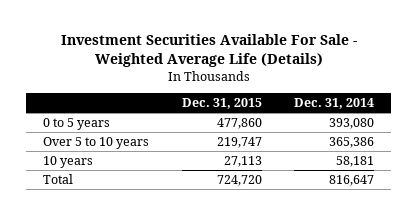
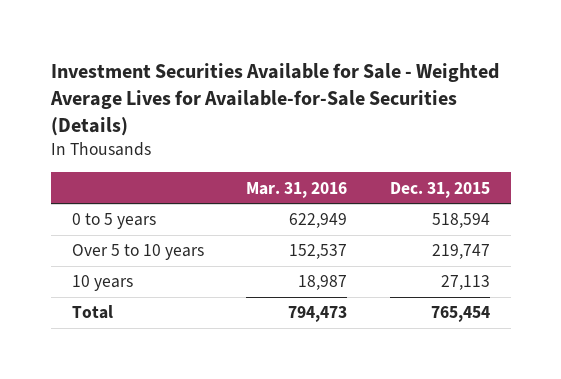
[60,34,357,68] Investment Securities Available For Sale - Weighted Average Life (Details) -> [49,62,499,136] Investment Securities Available for Sale - Weighted Average Lives for Available-for-Sale Securities (Details)
[294,98,375,110] Dec. 31, 2014 -> none
none -> [246,181,348,198] Mar. 31, 2016
[216,117,262,129] 477,860 -> [431,213,490,229] 518,594
[216,174,262,186] 724,720 -> [430,306,490,323] 765,454

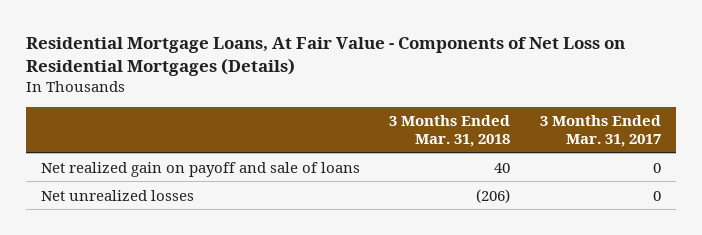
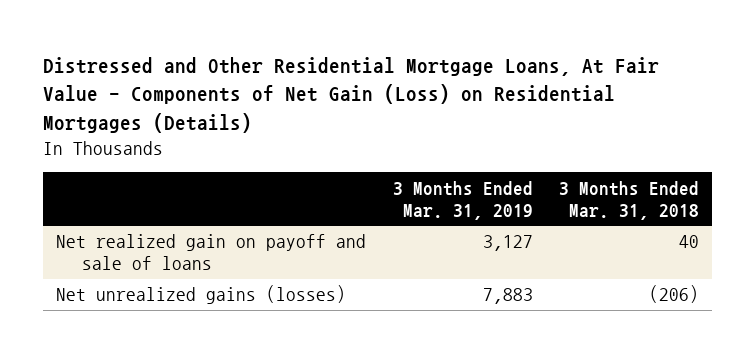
[25,36,625,76] Residential Mortgage Loans, At Fair Value - Components of Net Loss on Residential Mortgages (Details) -> [43,56,660,134] Distressed and Other Residential Mortgage Loans, At Fair Value - Components of Net Gain (Loss) on Residential Mortgages (Details)
[539,115,661,147] 3 Months Ended Mar. 31, 2017 -> none
none -> [392,180,533,220] 3 Months Ended Mar. 31, 2019
[40,189,194,201] Net unrealized losses -> [56,285,347,305] Net unrealized gains (losses)

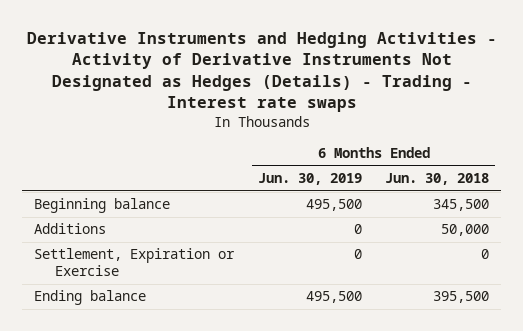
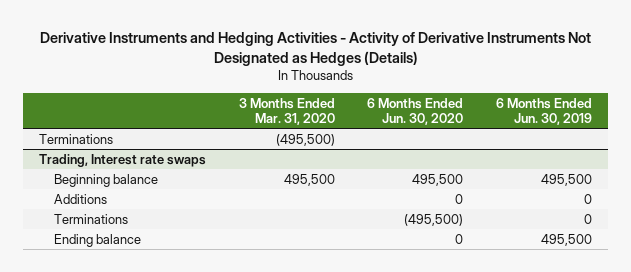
[26,31,497,113] Derivative Instruments and Hedging Activities - Activity of Derivative Instruments Not Designated as Hedges (Details) - Trading - Interest rate swaps -> [39,31,591,66] Derivative Instruments and Hedging Activities - Activity of Derivative Instruments Not Designated as Hedges (Details)
[385,173,490,186] Jun. 30, 2018 -> none
none -> [238,97,335,126] 3 Months Ended Mar. 31, 2020
none -> [367,97,464,126] 6 Months Ended Jun. 30, 2020
none -> [39,133,114,144] Terminations
none -> [39,153,207,167] Trading, Interest rate swaps
[34,248,236,277] Settlement, Expiration or Exercise -> [53,213,128,224] Terminations

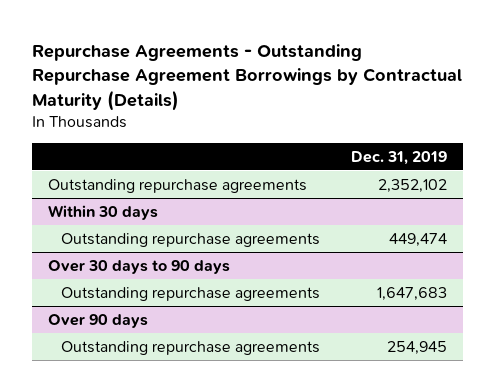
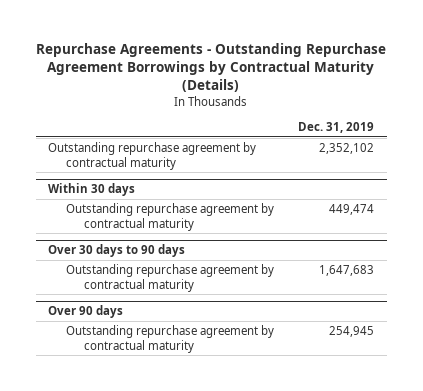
[47,178,307,193] Outstanding repurchase agreements -> [48,141,257,170] Outstanding repurchase agreement by contractual maturity
[60,232,320,247] Outstanding repurchase agreements -> [66,202,275,231] Outstanding repurchase agreement by contractual maturity
[60,286,320,301] Outstanding repurchase agreements -> [66,263,275,292] Outstanding repurchase agreement by contractual maturity
[60,340,320,355] Outstanding repurchase agreements -> [66,324,275,353] Outstanding repurchase agreement by contractual maturity

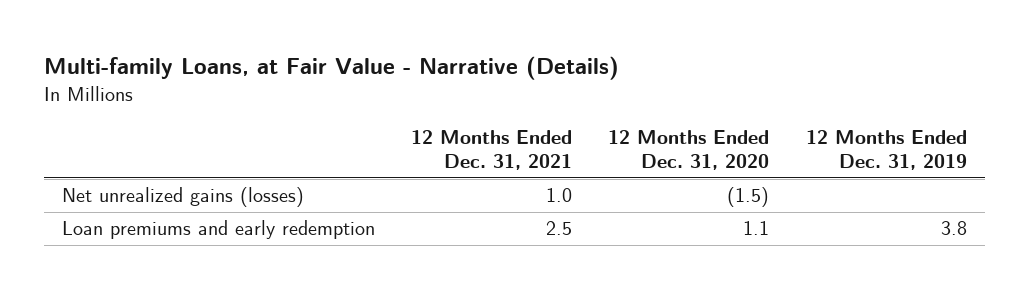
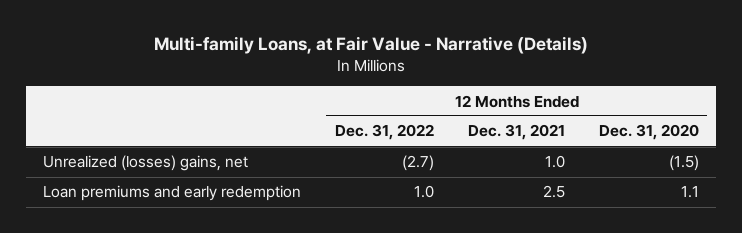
[805,129,967,170] 12 Months Ended Dec. 31, 2019 -> none
none -> [334,124,434,141] Dec. 31, 2022
[61,187,304,208] Net unrealized gains (losses) -> [43,155,249,172] Unrealized (losses) gains, net

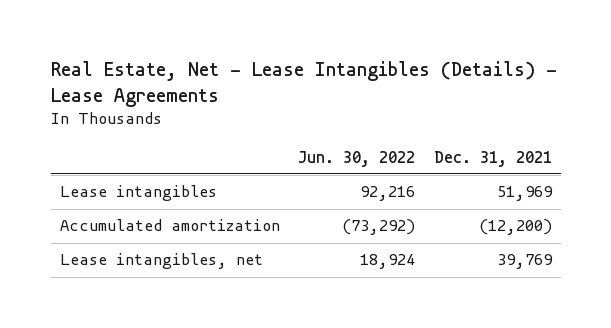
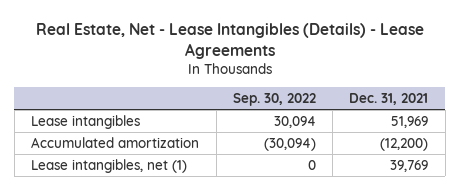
[298,150,416,167] Jun. 30, 2022 -> none
none -> [232,93,316,107] Sep. 30, 2022
[59,253,263,270] Lease intangibles, net -> [31,158,188,173] Lease intangibles, net (1)

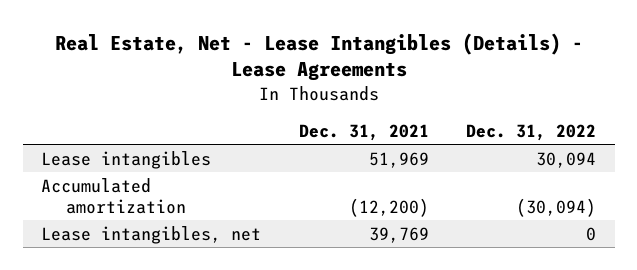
[232,93,316,107] Sep. 30, 2022 -> none
none -> [466,123,597,141] Dec. 31, 2022
[31,158,188,173] Lease intangibles, net (1) -> [41,225,262,244] Lease intangibles, net

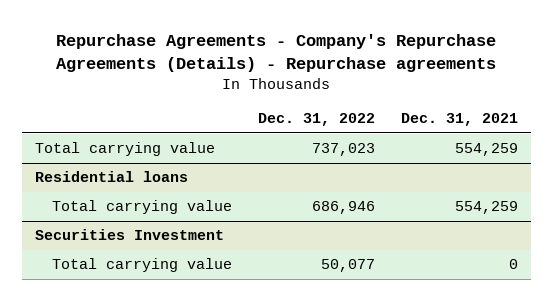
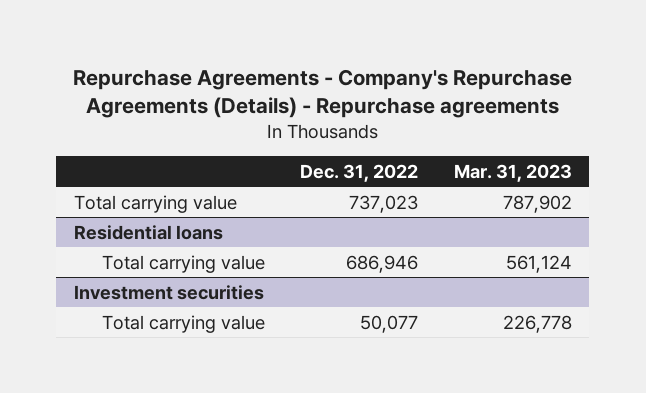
[400,113,518,127] Dec. 31, 2021 -> none
none -> [453,163,572,182] Mar. 31, 2023
[35,229,225,241] Securities Investment -> [74,284,265,300] Investment securities

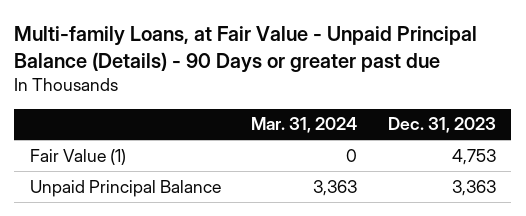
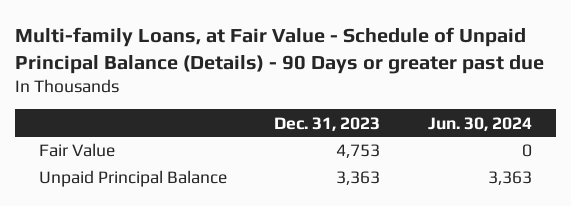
[14,26,478,74] Multi-family Loans, at Fair Value - Unpaid Principal Balance (Details) - 90 Days or greater past due -> [14,26,544,74] Multi-family Loans, at Fair Value - Schedule of Unpaid Principal Balance (Details) - 90 Days or greater past due
[251,117,358,134] Mar. 31, 2024 -> none
none -> [428,116,533,131] Jun. 30, 2024
[29,148,126,165] Fair Value (1) -> [38,143,115,158] Fair Value

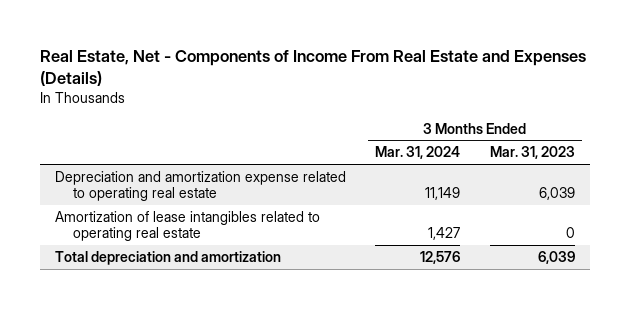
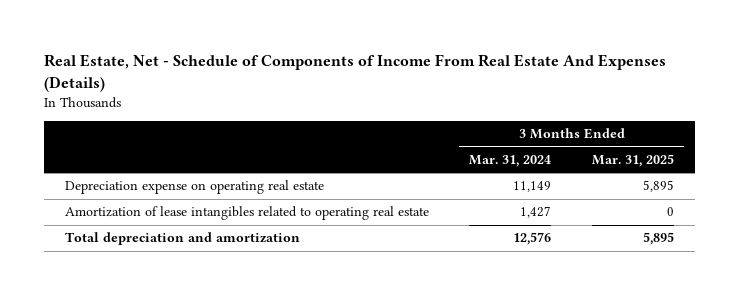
[39,49,586,86] Real Estate, Net - Components of Income From Real Estate and Expenses (Details) -> [44,54,667,92] Real Estate, Net - Schedule of Components of Income From Real Estate And Expenses (Details)
[490,146,576,160] Mar. 31, 2023 -> none
none -> [592,153,675,167] Mar. 31, 2025
[54,170,346,202] Depreciation and amortization expense related to operating real estate -> [64,180,324,195] Depreciation expense on operating real estate

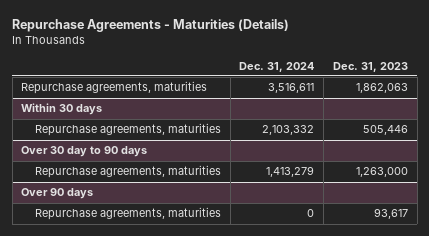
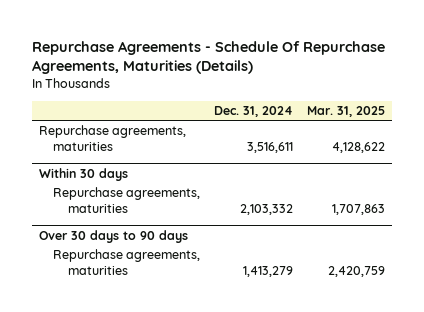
[12,19,290,33] Repurchase Agreements - Maturities (Details) -> [31,40,385,75] Repurchase Agreements - Schedule Of Repurchase Agreements, Maturities (Details)
[333,61,409,72] Dec. 31, 2023 -> none
none -> [307,106,386,118] Mar. 31, 2025
[21,146,148,158] Over 30 day to 90 days -> [38,229,188,243] Over 30 days to 90 days
[21,188,94,200] Over 90 days -> none
[34,207,221,221] Repurchase agreements, maturities -> none

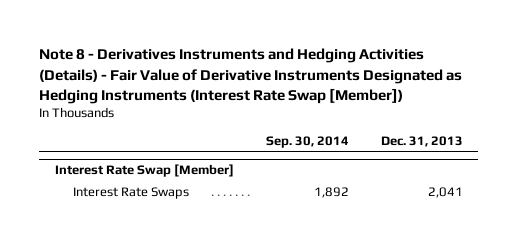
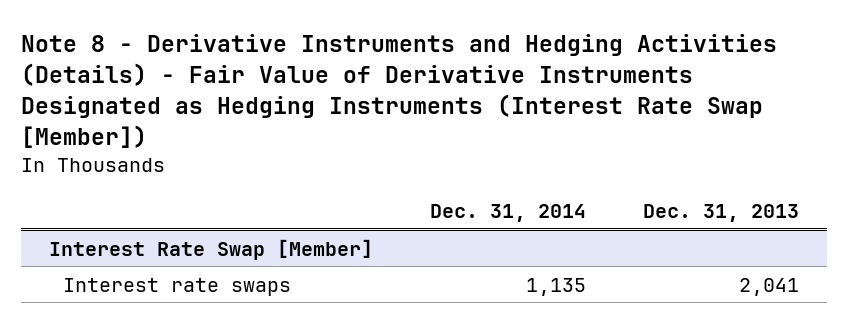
[39,48,463,104] Note 8 - Derivatives Instruments and Hedging Activities (Details) - Fair Value of Derivative Instruments Designated as Hedging Instruments (Interest Rate Swap [Member]) -> [20,33,777,149] Note 8 - Derivative Instruments and Hedging Activities (Details) - Fair Value of Derivative Instruments Designated as Hedging Instruments (Interest Rate Swap [Member])
[265,136,349,149] Sep. 30, 2014 -> none
none -> [429,203,586,222] Dec. 31, 2014
[72,186,189,199] Interest Rate Swaps -> [63,277,292,296] Interest rate swaps

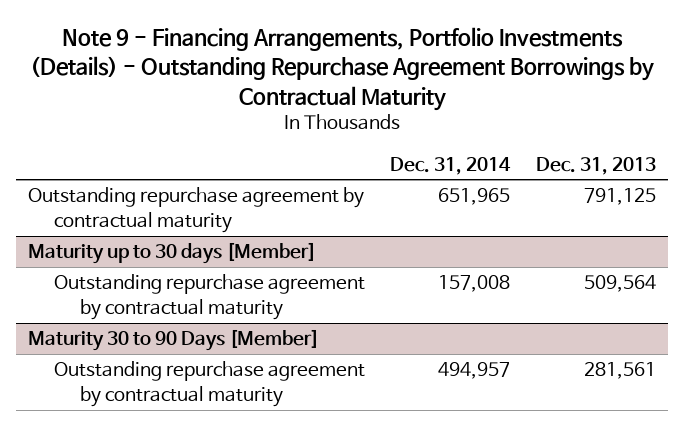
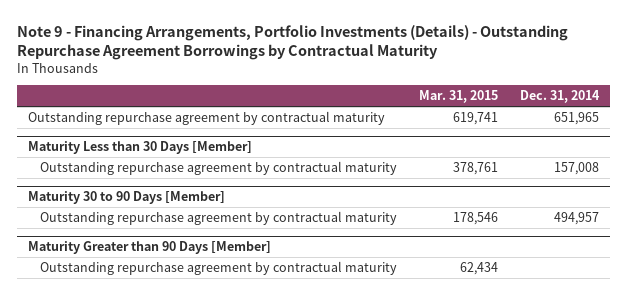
[535,156,656,175] Dec. 31, 2013 -> none
none -> [418,90,498,104] Mar. 31, 2015
[28,242,317,265] Maturity up to 30 days [Member] -> [27,141,252,155] Maturity Less than 30 Days [Member]
none -> [27,241,271,255] Maturity Greater than 90 Days [Member]
none -> [40,260,398,275] Outstanding repurchase agreement by contractual maturity

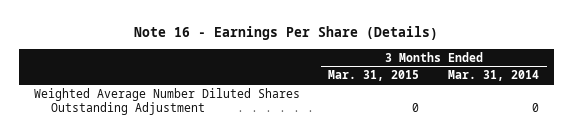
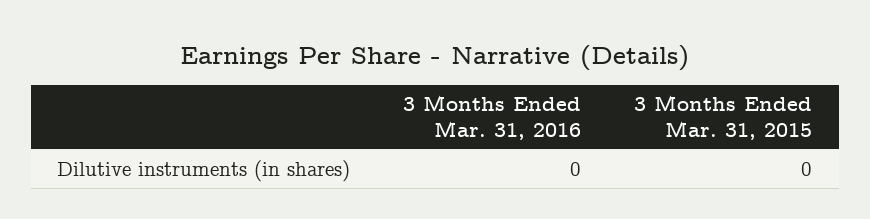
[134,26,439,41] Note 16 - Earnings Per Share (Details) -> [179,44,689,71] Earnings Per Share - Narrative (Details)
[448,70,540,82] Mar. 31, 2014 -> none
none -> [403,95,582,141] 3 Months Ended Mar. 31, 2016
[33,88,300,115] Weighted Average Number Diluted Shares Outstanding Adjustment -> [57,160,351,183] Dilutive instruments (in shares)

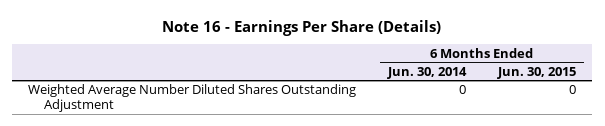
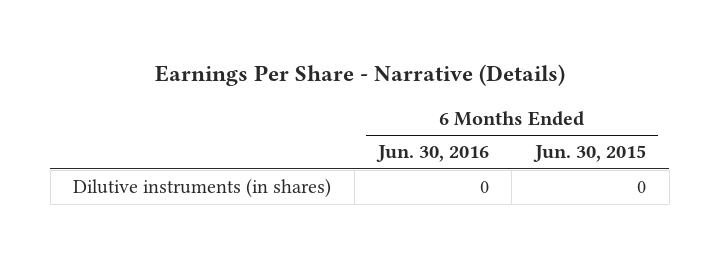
[162,19,442,36] Note 16 - Earnings Per Share (Details) -> [154,64,565,87] Earnings Per Share - Narrative (Details)
[387,66,468,79] Jun. 30, 2014 -> none
none -> [375,145,489,163] Jun. 30, 2016
[28,84,357,113] Weighted Average Number Diluted Shares Outstanding Adjustment -> [73,178,332,199] Dilutive instruments (in shares)

